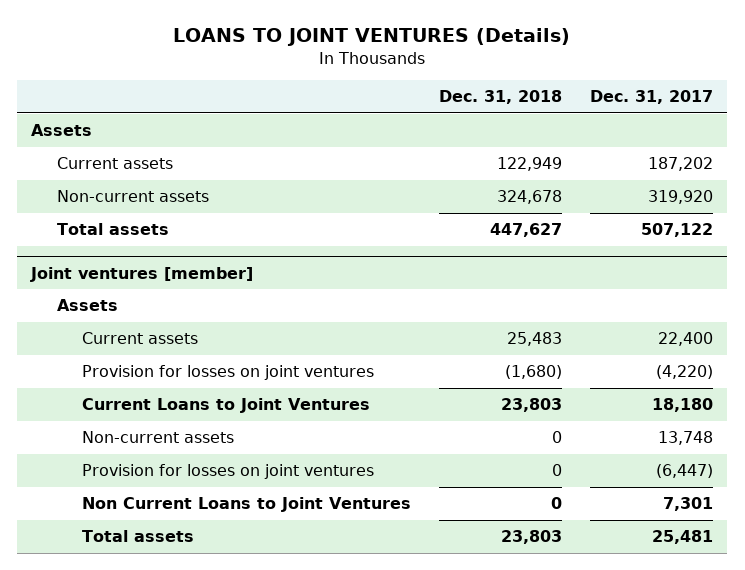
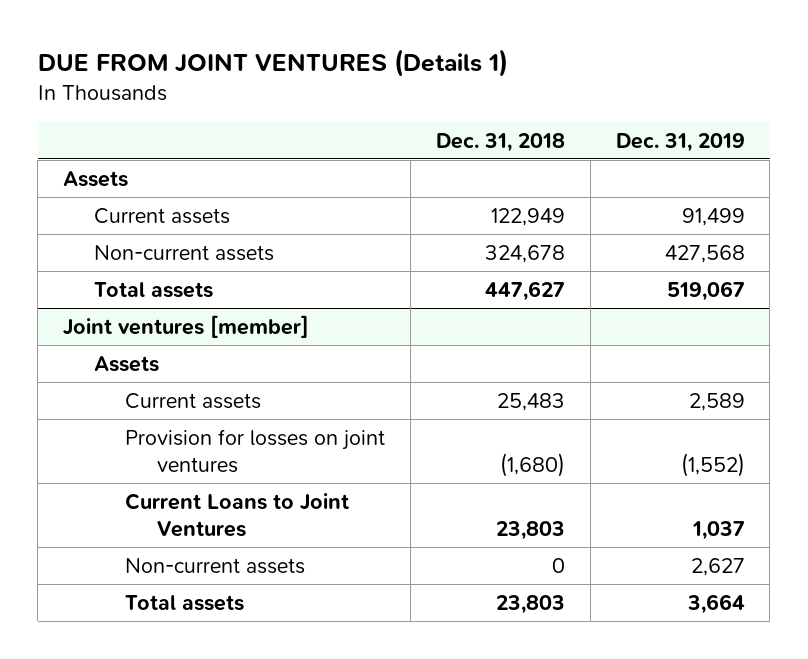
[173,28,571,47] LOANS TO JOINT VENTURES (Details) -> [37,49,508,78] DUE FROM JOINT VENTURES (Details 1)
[590,90,714,105] Dec. 31, 2017 -> none
none -> [615,132,745,152] Dec. 31, 2019
[81,464,374,480] Provision for losses on joint ventures -> none
[81,497,411,513] Non Current Loans to Joint Ventures -> none

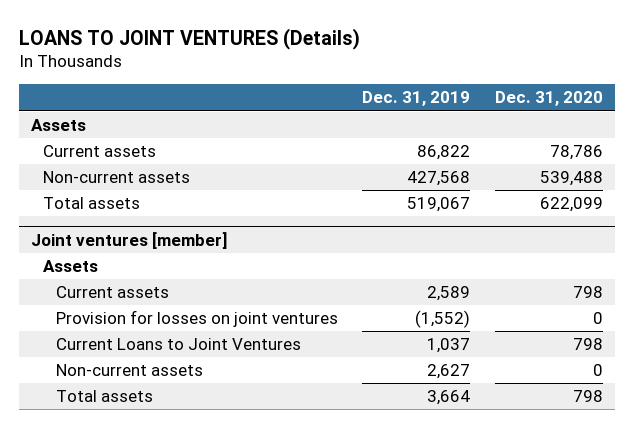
[37,49,508,78] DUE FROM JOINT VENTURES (Details 1) -> [18,27,360,50] LOANS TO JOINT VENTURES (Details)
[436,132,566,152] Dec. 31, 2018 -> none
none -> [494,91,603,107] Dec. 31, 2020
[681,207,745,226] 91,499 -> [417,145,471,161] 86,822

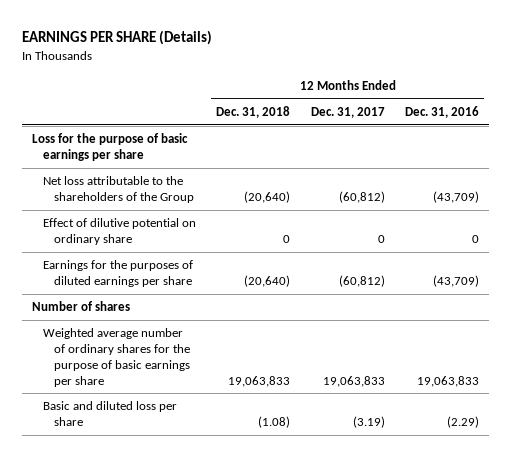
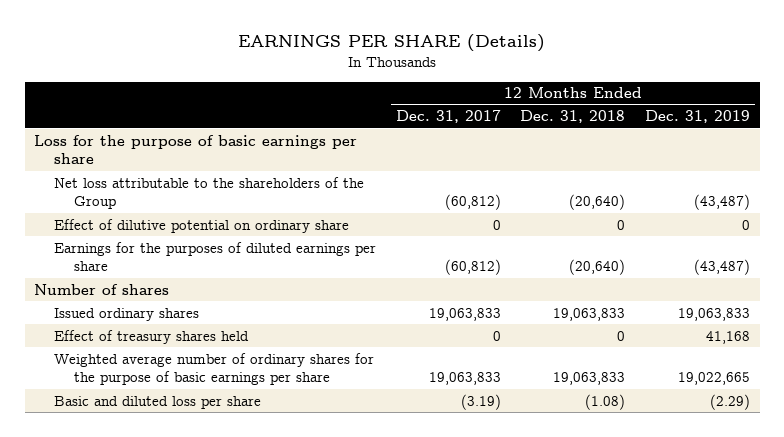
[404,105,479,118] Dec. 31, 2016 -> none
none -> [644,110,750,124] Dec. 31, 2019
none -> [54,307,200,321] Issued ordinary shares
none -> [54,329,250,344] Effect of treasury shares held

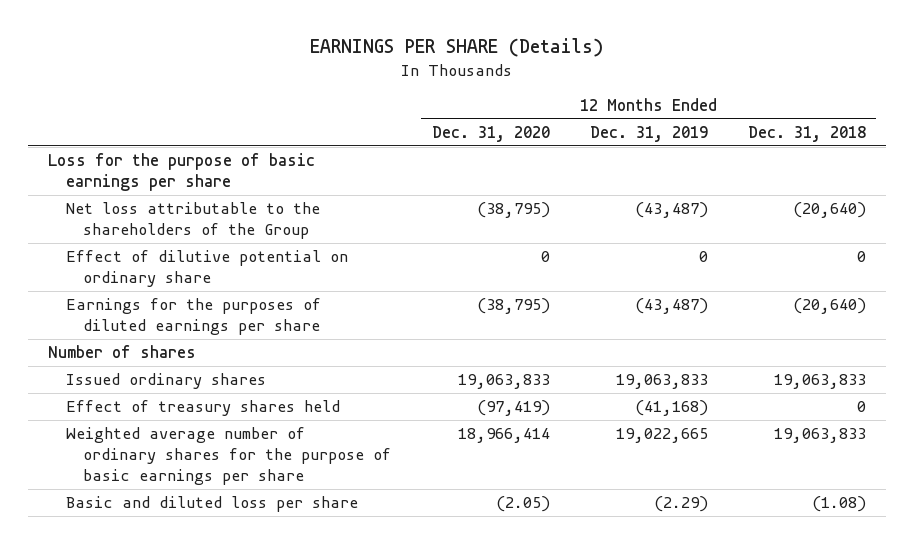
[395,110,501,124] Dec. 31, 2017 -> none
none -> [431,125,550,142] Dec. 31, 2020
[705,330,750,344] 41,168 -> [634,400,708,417] (41,168)

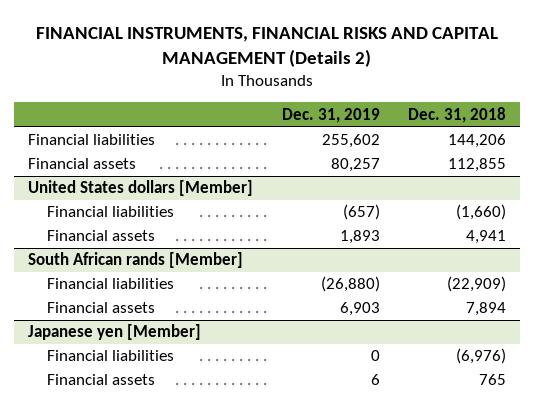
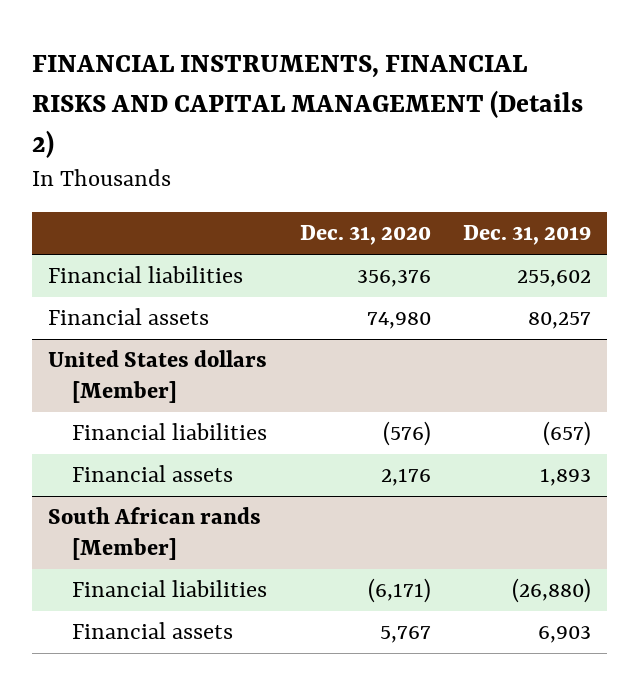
[408,106,507,123] Dec. 31, 2018 -> none
none -> [299,225,431,246] Dec. 31, 2020
[27,324,201,341] Japanese yen [Member] -> none
[47,350,175,362] Financial liabilities -> none
[47,374,156,386] Financial assets -> none

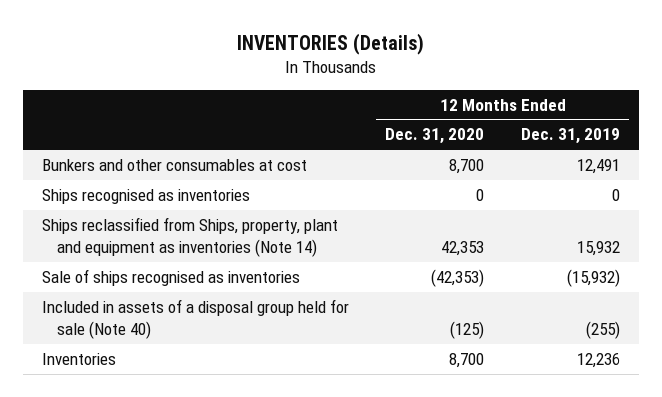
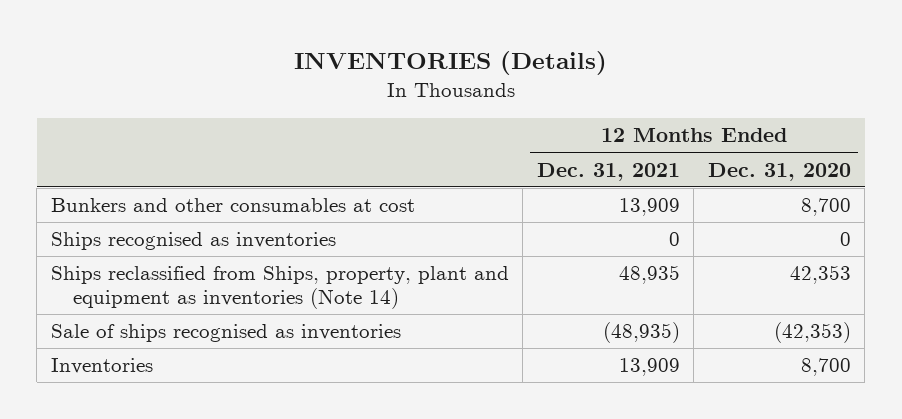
[521,128,621,145] Dec. 31, 2019 -> none
none -> [536,162,680,181] Dec. 31, 2021
[41,298,349,339] Included in assets of a disposal group held for sale (Note 40) -> none

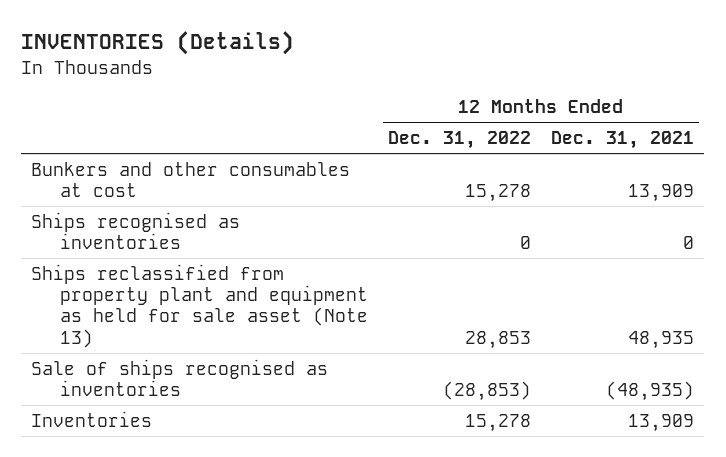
[707,162,851,181] Dec. 31, 2020 -> none
none -> [388,131,532,150] Dec. 31, 2022
[50,266,509,310] Ships reclassified from Ships, property, plant and equipment as inventories (Note 14) -> [31,263,369,348] Ships reclassified from property plant and equipment as held for sale asset (Note 13)

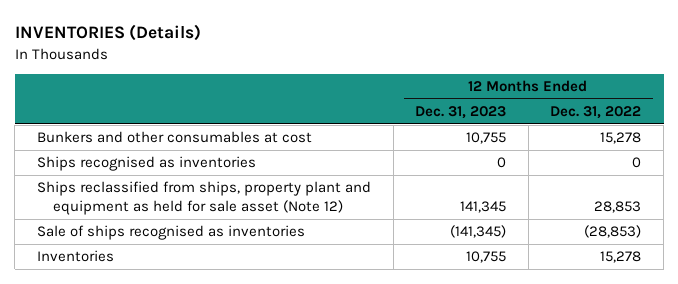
[551,131,695,150] Dec. 31, 2021 -> none
none -> [415,106,507,120] Dec. 31, 2023
[31,263,369,348] Ships reclassified from property plant and equipment as held for sale asset (Note 13) -> [37,181,372,215] Ships reclassified from ships, property plant and equipment as held for sale asset (Note 12)

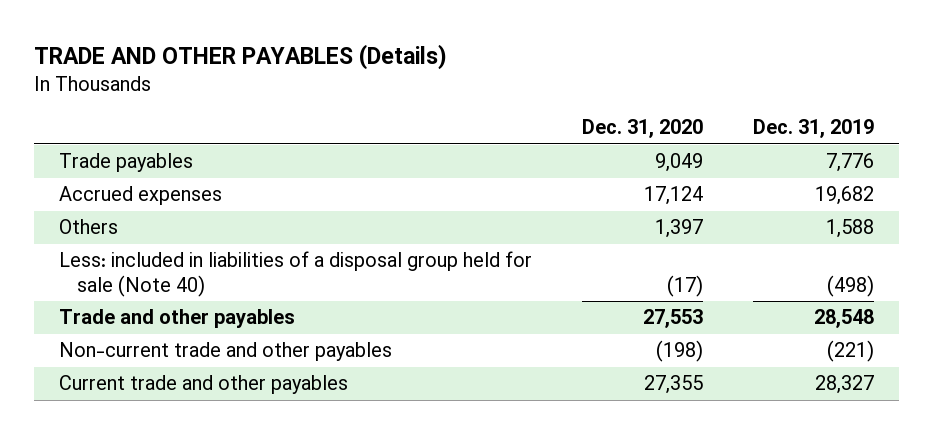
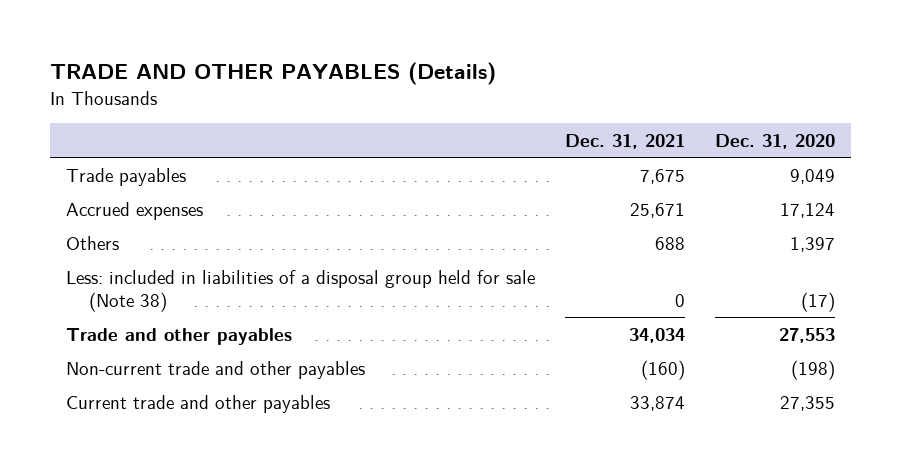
[752,119,874,139] Dec. 31, 2019 -> none
none -> [565,133,686,149] Dec. 31, 2021
[58,251,532,297] Less: included in liabilities of a disposal group held for sale (Note 40) -> [65,269,535,312] Less: included in liabilities of a disposal group held for sale (Note 38)

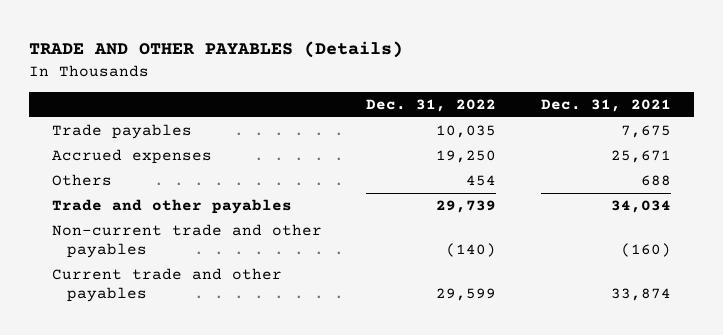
[715,133,836,149] Dec. 31, 2020 -> none
none -> [366,99,497,113] Dec. 31, 2022
[65,269,535,312] Less: included in liabilities of a disposal group held for sale (Note 38) -> none

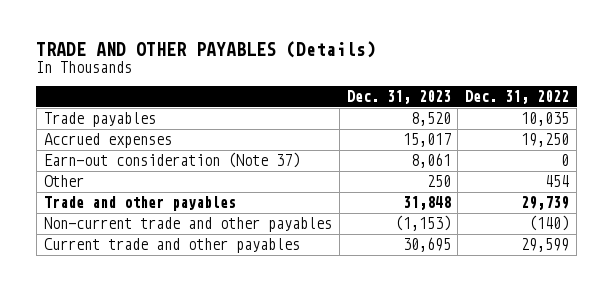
[541,99,672,113] Dec. 31, 2021 -> none
none -> [346,90,451,105] Dec. 31, 2023
none -> [43,152,300,169] Earn-out consideration (Note 37)
[51,174,112,187] Others -> [43,175,84,188] Other

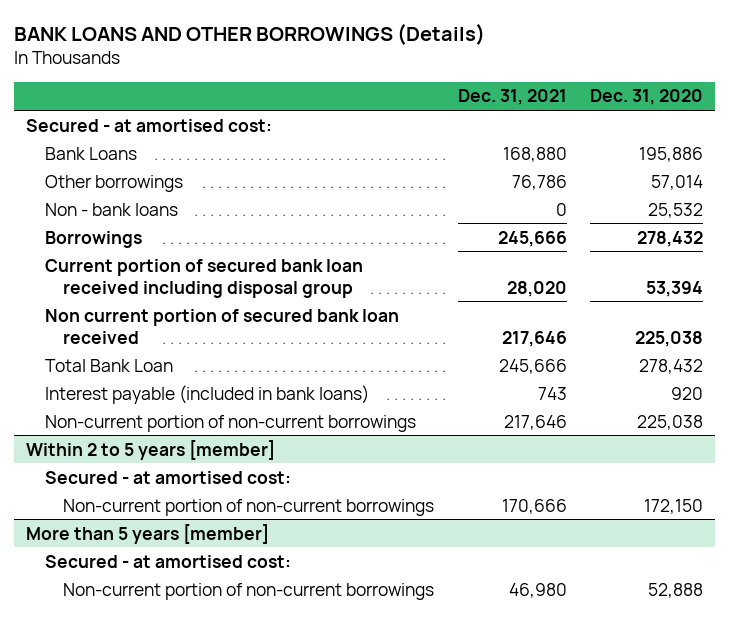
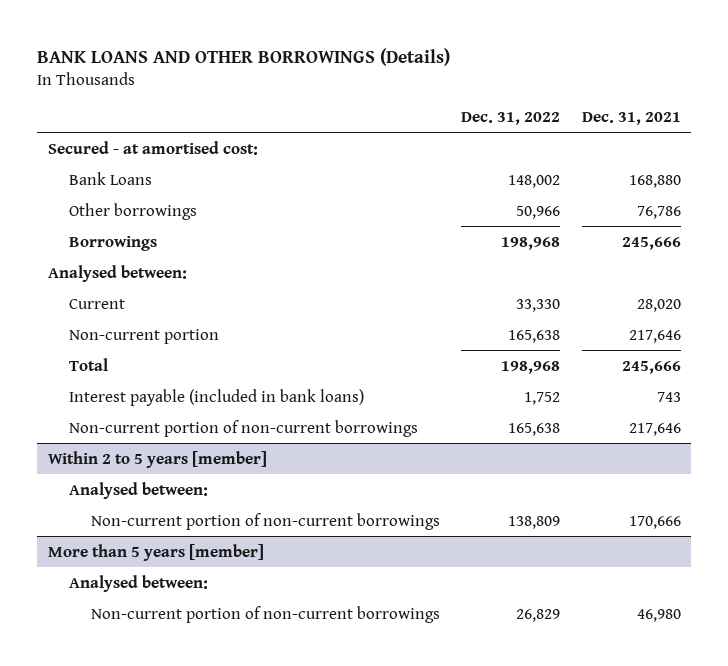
[590,89,704,106] Dec. 31, 2020 -> none
none -> [461,112,561,126] Dec. 31, 2022
[44,202,178,216] Non - bank loans -> none
none -> [47,264,187,282] Analysed between:
[44,258,363,298] Current portion of secured bank loan received including disposal group -> [69,298,126,309] Current
[44,308,399,344] Non current portion of secured bank loan received -> [69,328,220,344] Non-current portion
[44,358,173,372] Total Bank Loan -> [69,357,109,371] Total
[44,470,291,484] Secured - at amortised cost: -> none
none -> [69,481,209,499] Analysed between:
[44,554,291,568] Secured - at amortised cost: -> none
none -> [69,574,209,592] Analysed between:

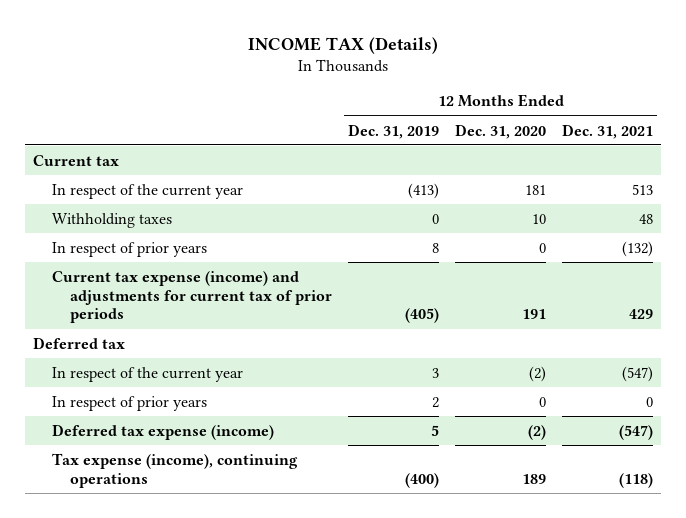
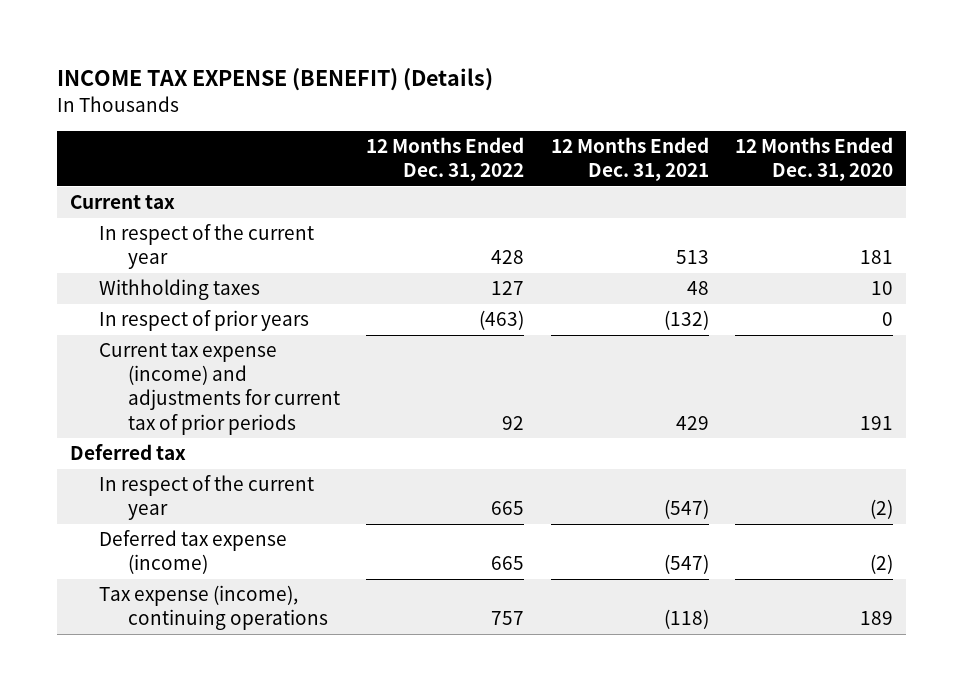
[248,36,439,54] INCOME TAX (Details) -> [57,68,494,92] INCOME TAX EXPENSE (BENEFIT) (Details)
[348,123,440,139] Dec. 31, 2019 -> none
none -> [366,136,525,182] 12 Months Ended Dec. 31, 2022
[51,395,207,411] In respect of prior years -> none

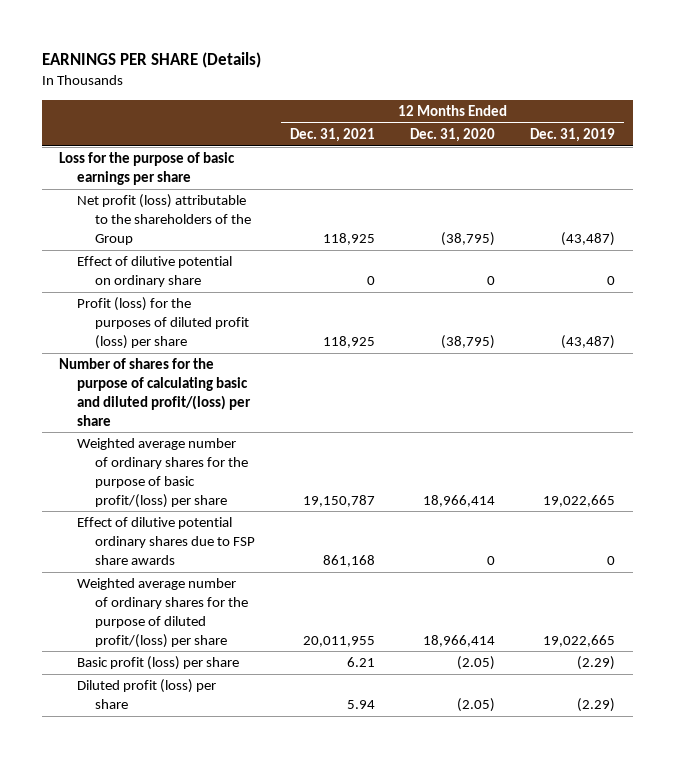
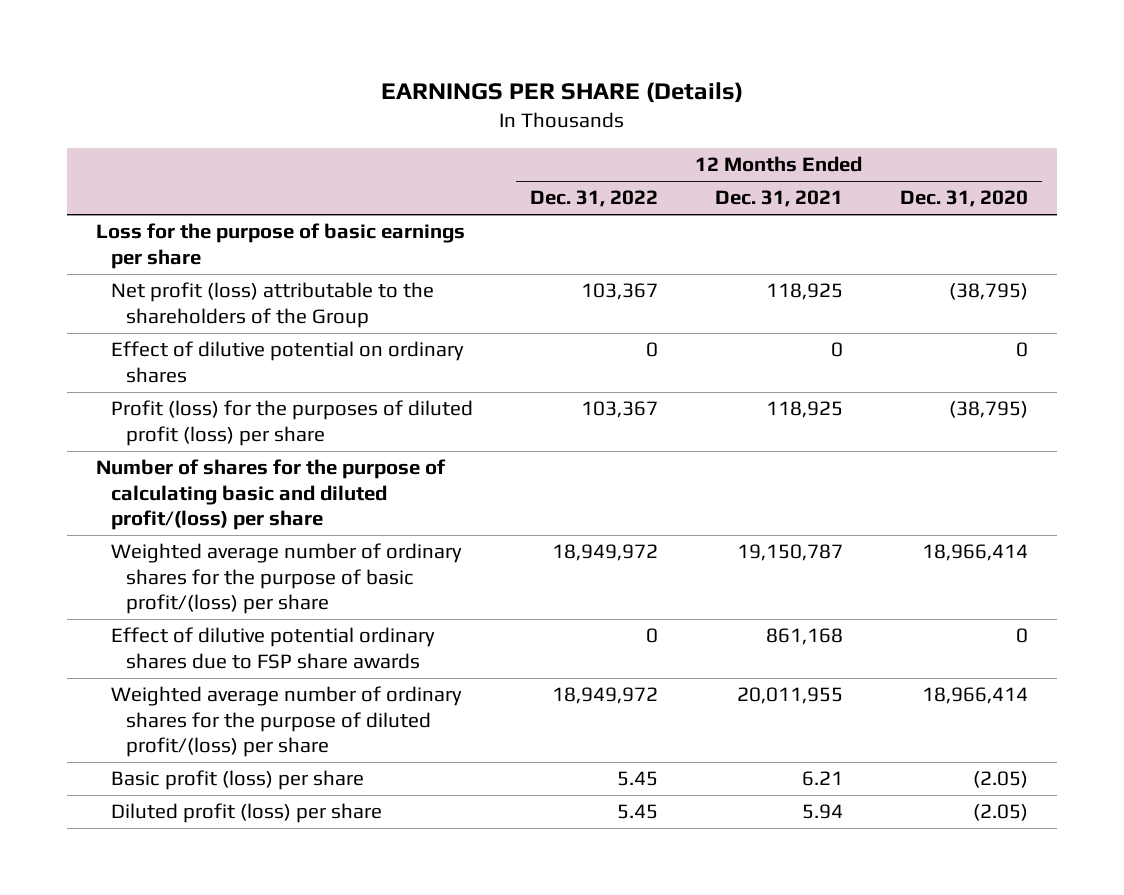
[530,127,616,142] Dec. 31, 2019 -> none
none -> [529,190,658,208] Dec. 31, 2022
[76,256,232,288] Effect of dilutive potential on ordinary share -> [110,341,464,383] Effect of dilutive potential on ordinary shares

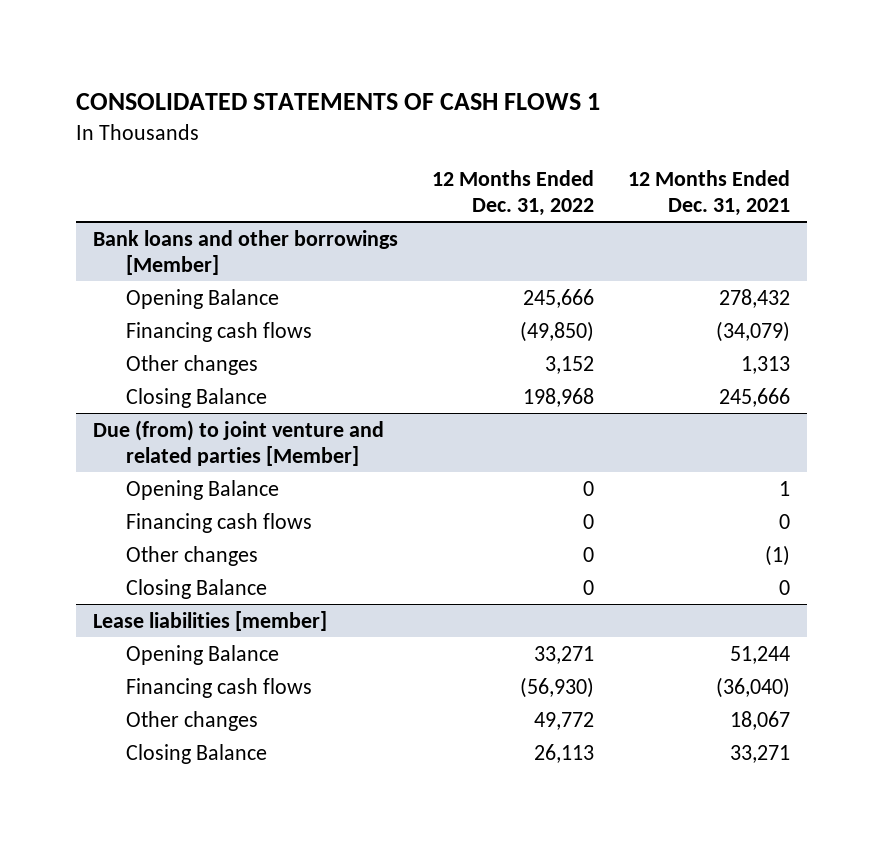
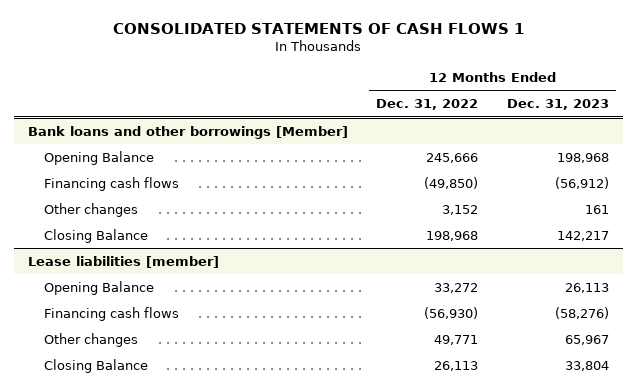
[627,169,790,216] 12 Months Ended Dec. 31, 2021 -> none
none -> [506,99,609,111] Dec. 31, 2023
[92,419,384,466] Due (from) to joint venture and related parties [Member] -> none
[126,479,280,500] Opening Balance -> none
[126,512,313,533] Financing cash flows -> none
[126,545,259,566] Other changes -> none
[126,578,268,599] Closing Balance -> none
[533,645,594,664] 33,271 -> [434,282,479,293] 33,272
[533,711,594,730] 49,772 -> [434,334,479,345] 49,771

